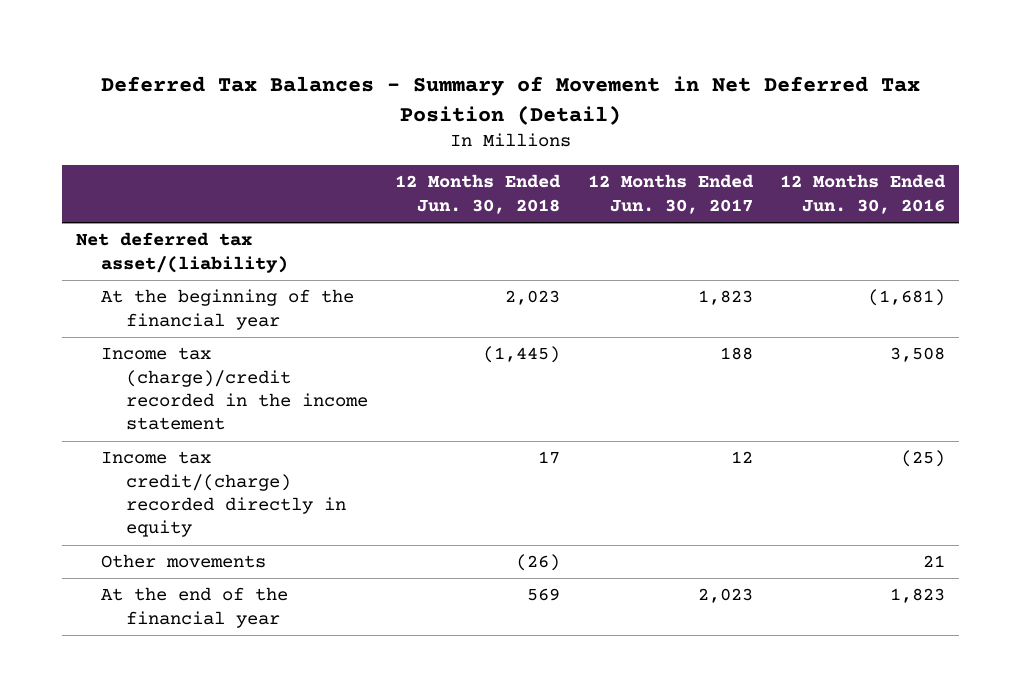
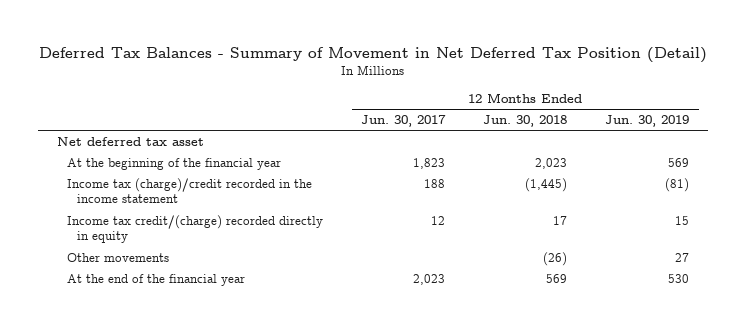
[780,174,947,214] 12 Months Ended Jun. 30, 2016 -> none
none -> [605,114,690,127] Jun. 30, 2019
[75,232,288,273] Net deferred tax asset/(liability) -> [56,136,204,146] Net deferred tax asset

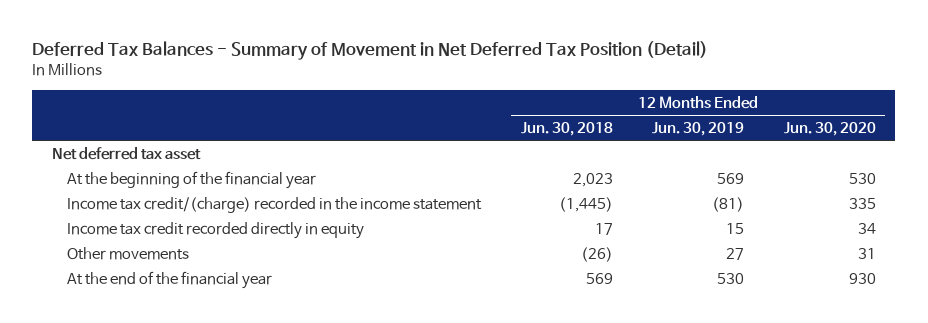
[361,114,447,127] Jun. 30, 2017 -> none
none -> [783,121,876,136] Jun. 30, 2020
[67,177,313,204] Income tax (charge)/credit recorded in the income statement -> [67,196,483,213] Income tax credit/(charge) recorded in the income statement
[67,214,324,244] Income tax credit/(charge) recorded directly in equity -> [67,221,365,239] Income tax credit recorded directly in equity

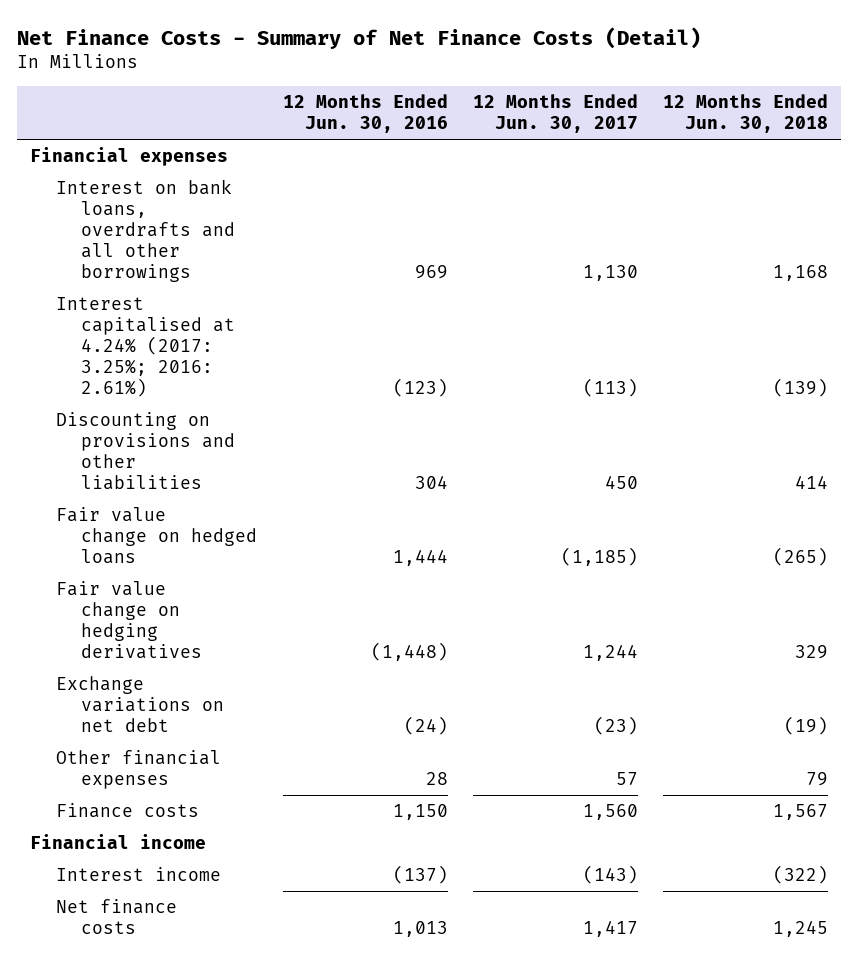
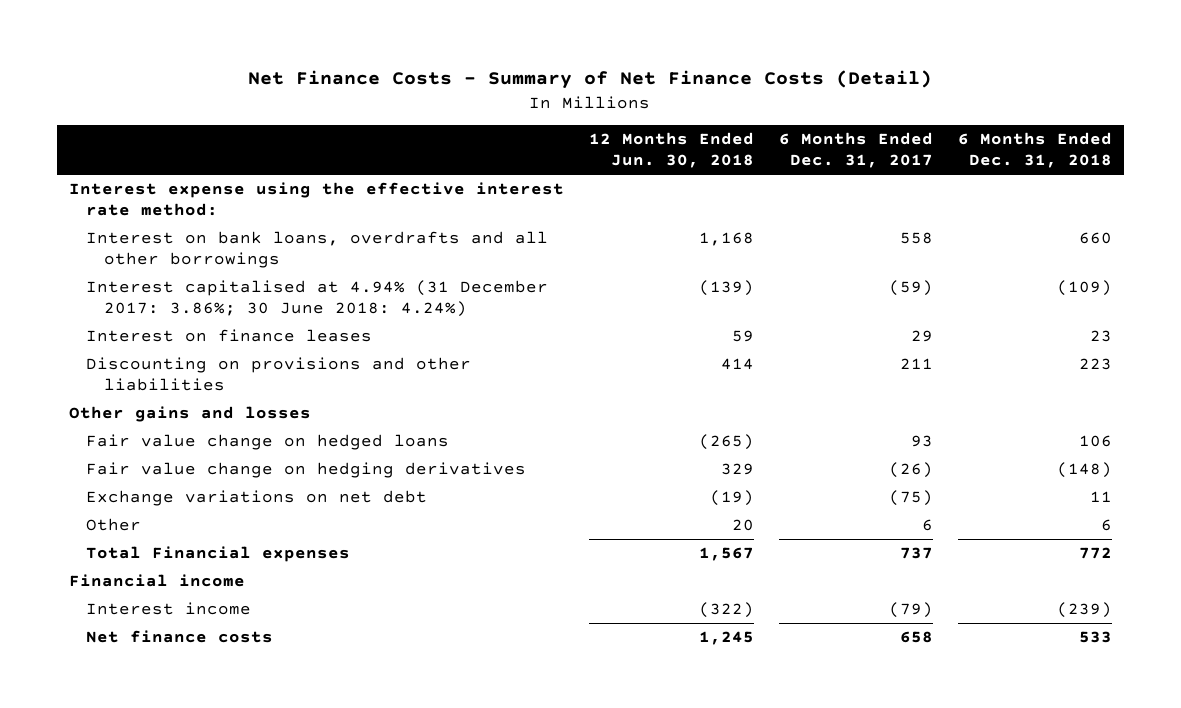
[282,94,448,134] 12 Months Ended Jun. 30, 2016 -> none
[472,94,638,134] 12 Months Ended Jun. 30, 2017 -> none
none -> [778,132,933,169] 6 Months Ended Dec. 31, 2017
none -> [957,132,1112,169] 6 Months Ended Dec. 31, 2018
[29,147,228,167] Financial expenses -> none
none -> [69,182,565,217] Interest expense using the effective interest rate method:
[55,297,236,398] Interest capitalised at 4.24% (2017: 3.25%; 2016: 2.61%) -> [86,280,549,318] Interest capitalised at 4.94% (31 December 2017: 3.86%; 30 June 2018: 4.24%)
none -> [86,329,373,343] Interest on finance leases
none -> [69,406,312,423] Other gains and losses
[55,750,221,790] Other financial expenses -> [86,518,142,532] Other
[806,772,829,787] 79 -> [731,519,754,532] 20
[55,803,199,819] Finance costs -> [86,546,351,563] Total Financial expenses

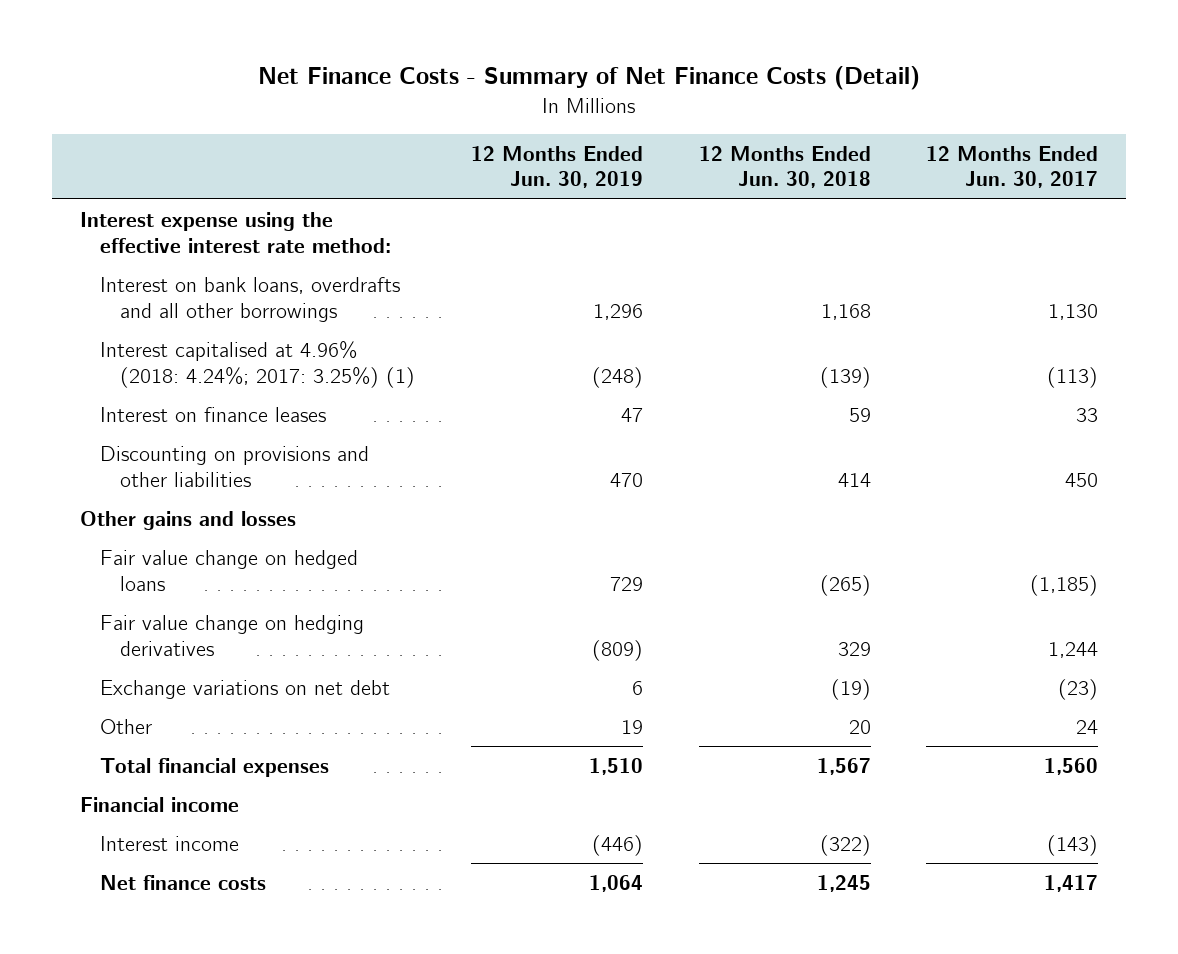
[778,132,933,169] 6 Months Ended Dec. 31, 2017 -> none
[957,132,1112,169] 6 Months Ended Dec. 31, 2018 -> none
none -> [470,145,643,189] 12 Months Ended Jun. 30, 2019
none -> [926,145,1099,189] 12 Months Ended Jun. 30, 2017
[86,280,549,318] Interest capitalised at 4.94% (31 December 2017: 3.86%; 30 June 2018: 4.24%) -> [99,340,415,388] Interest capitalised at 4.96% (2018: 4.24%; 2017: 3.25%) (1)
[86,546,351,563] Total Financial expenses -> [99,757,329,777] Total financial expenses

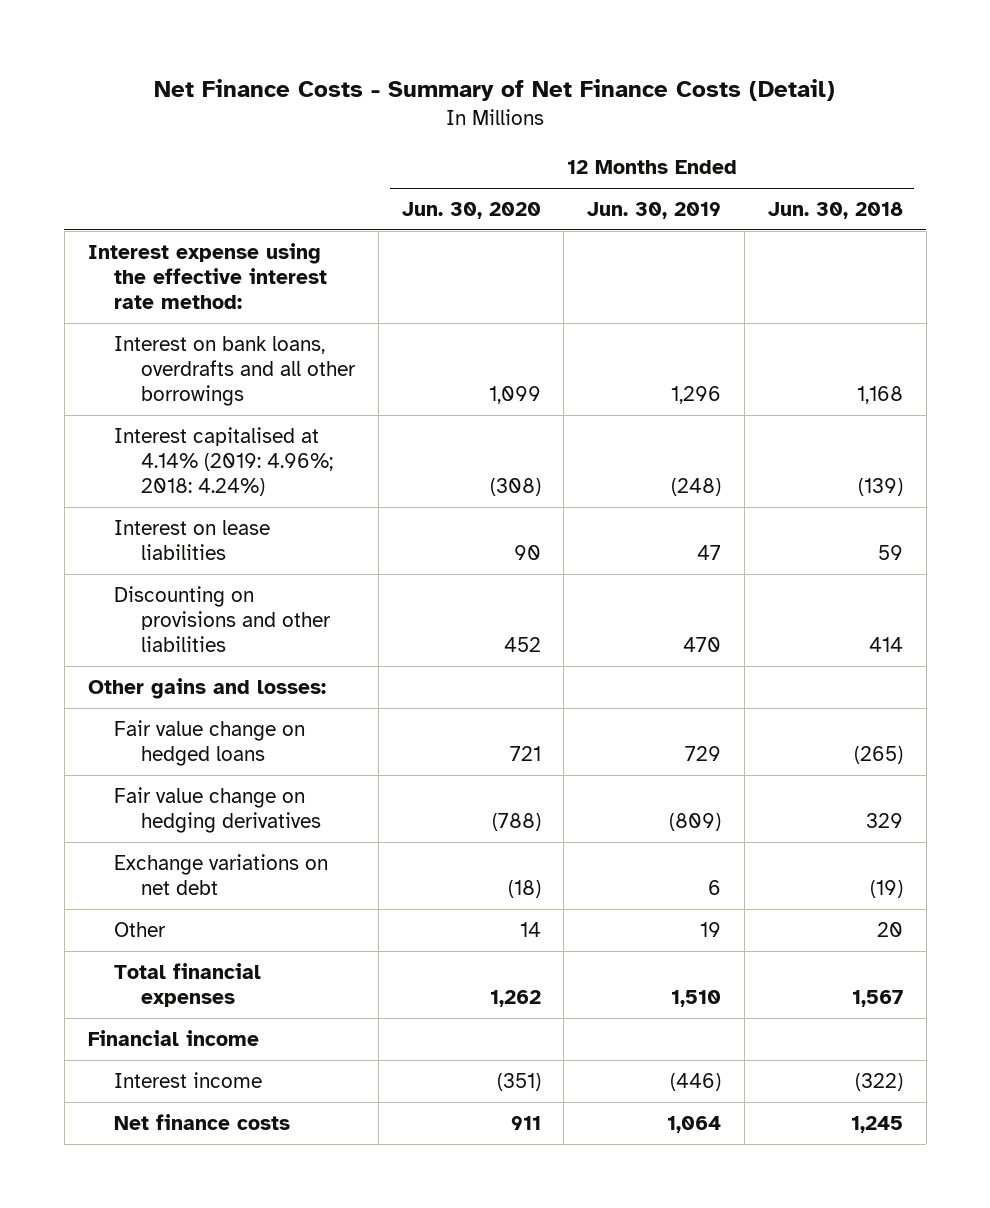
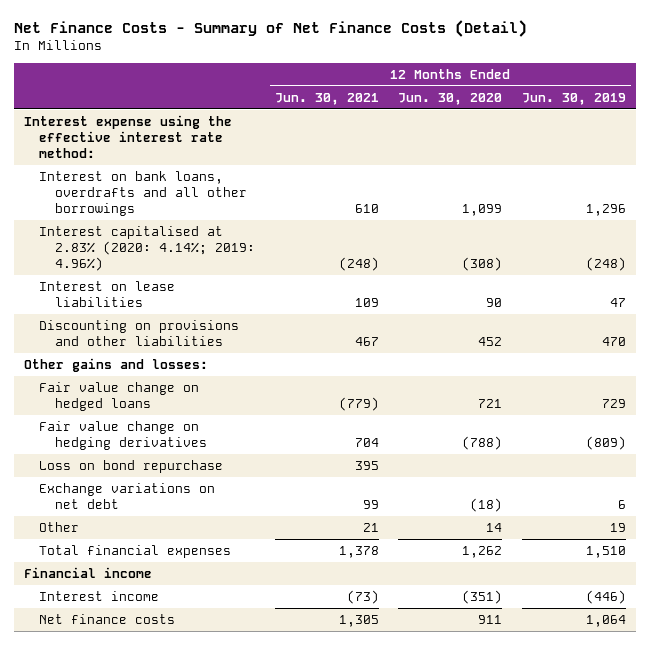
[767,202,903,220] Jun. 30, 2018 -> none
none -> [274,92,379,105] Jun. 30, 2021
[114,427,333,497] Interest capitalised at 4.14% (2019: 4.96%; 2018: 4.24%) -> [39,225,255,271] Interest capitalised at 2.83% (2020: 4.14%; 2019: 4.96%)
none -> [39,459,224,473] Loss on bond repurchase

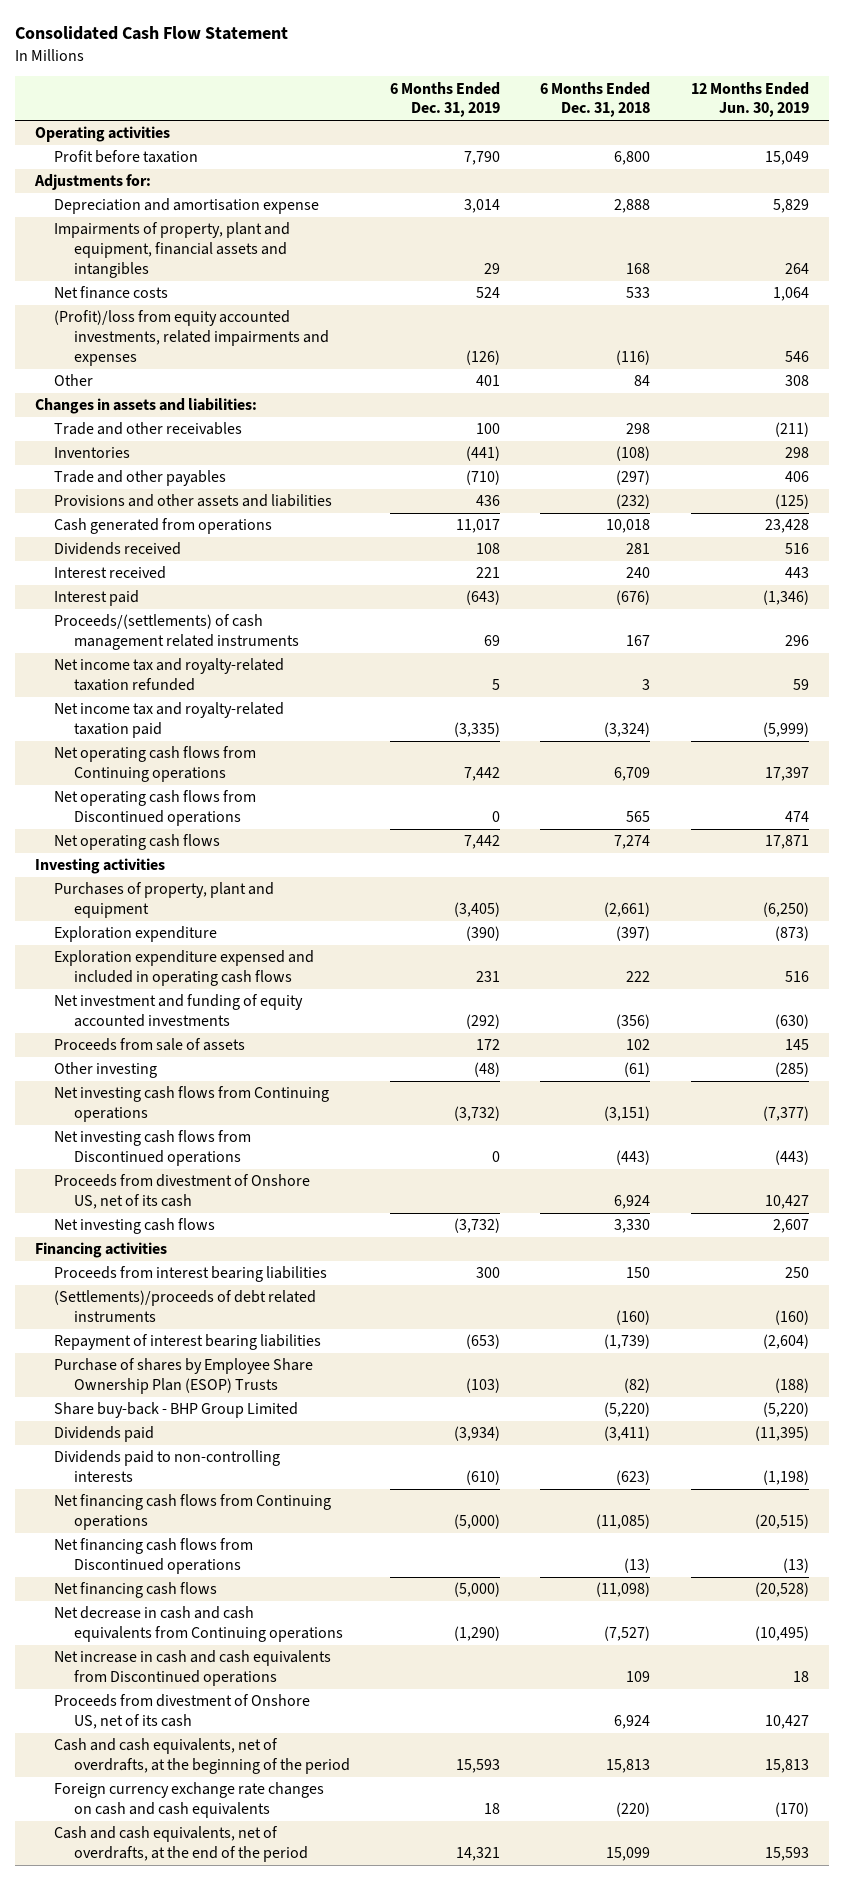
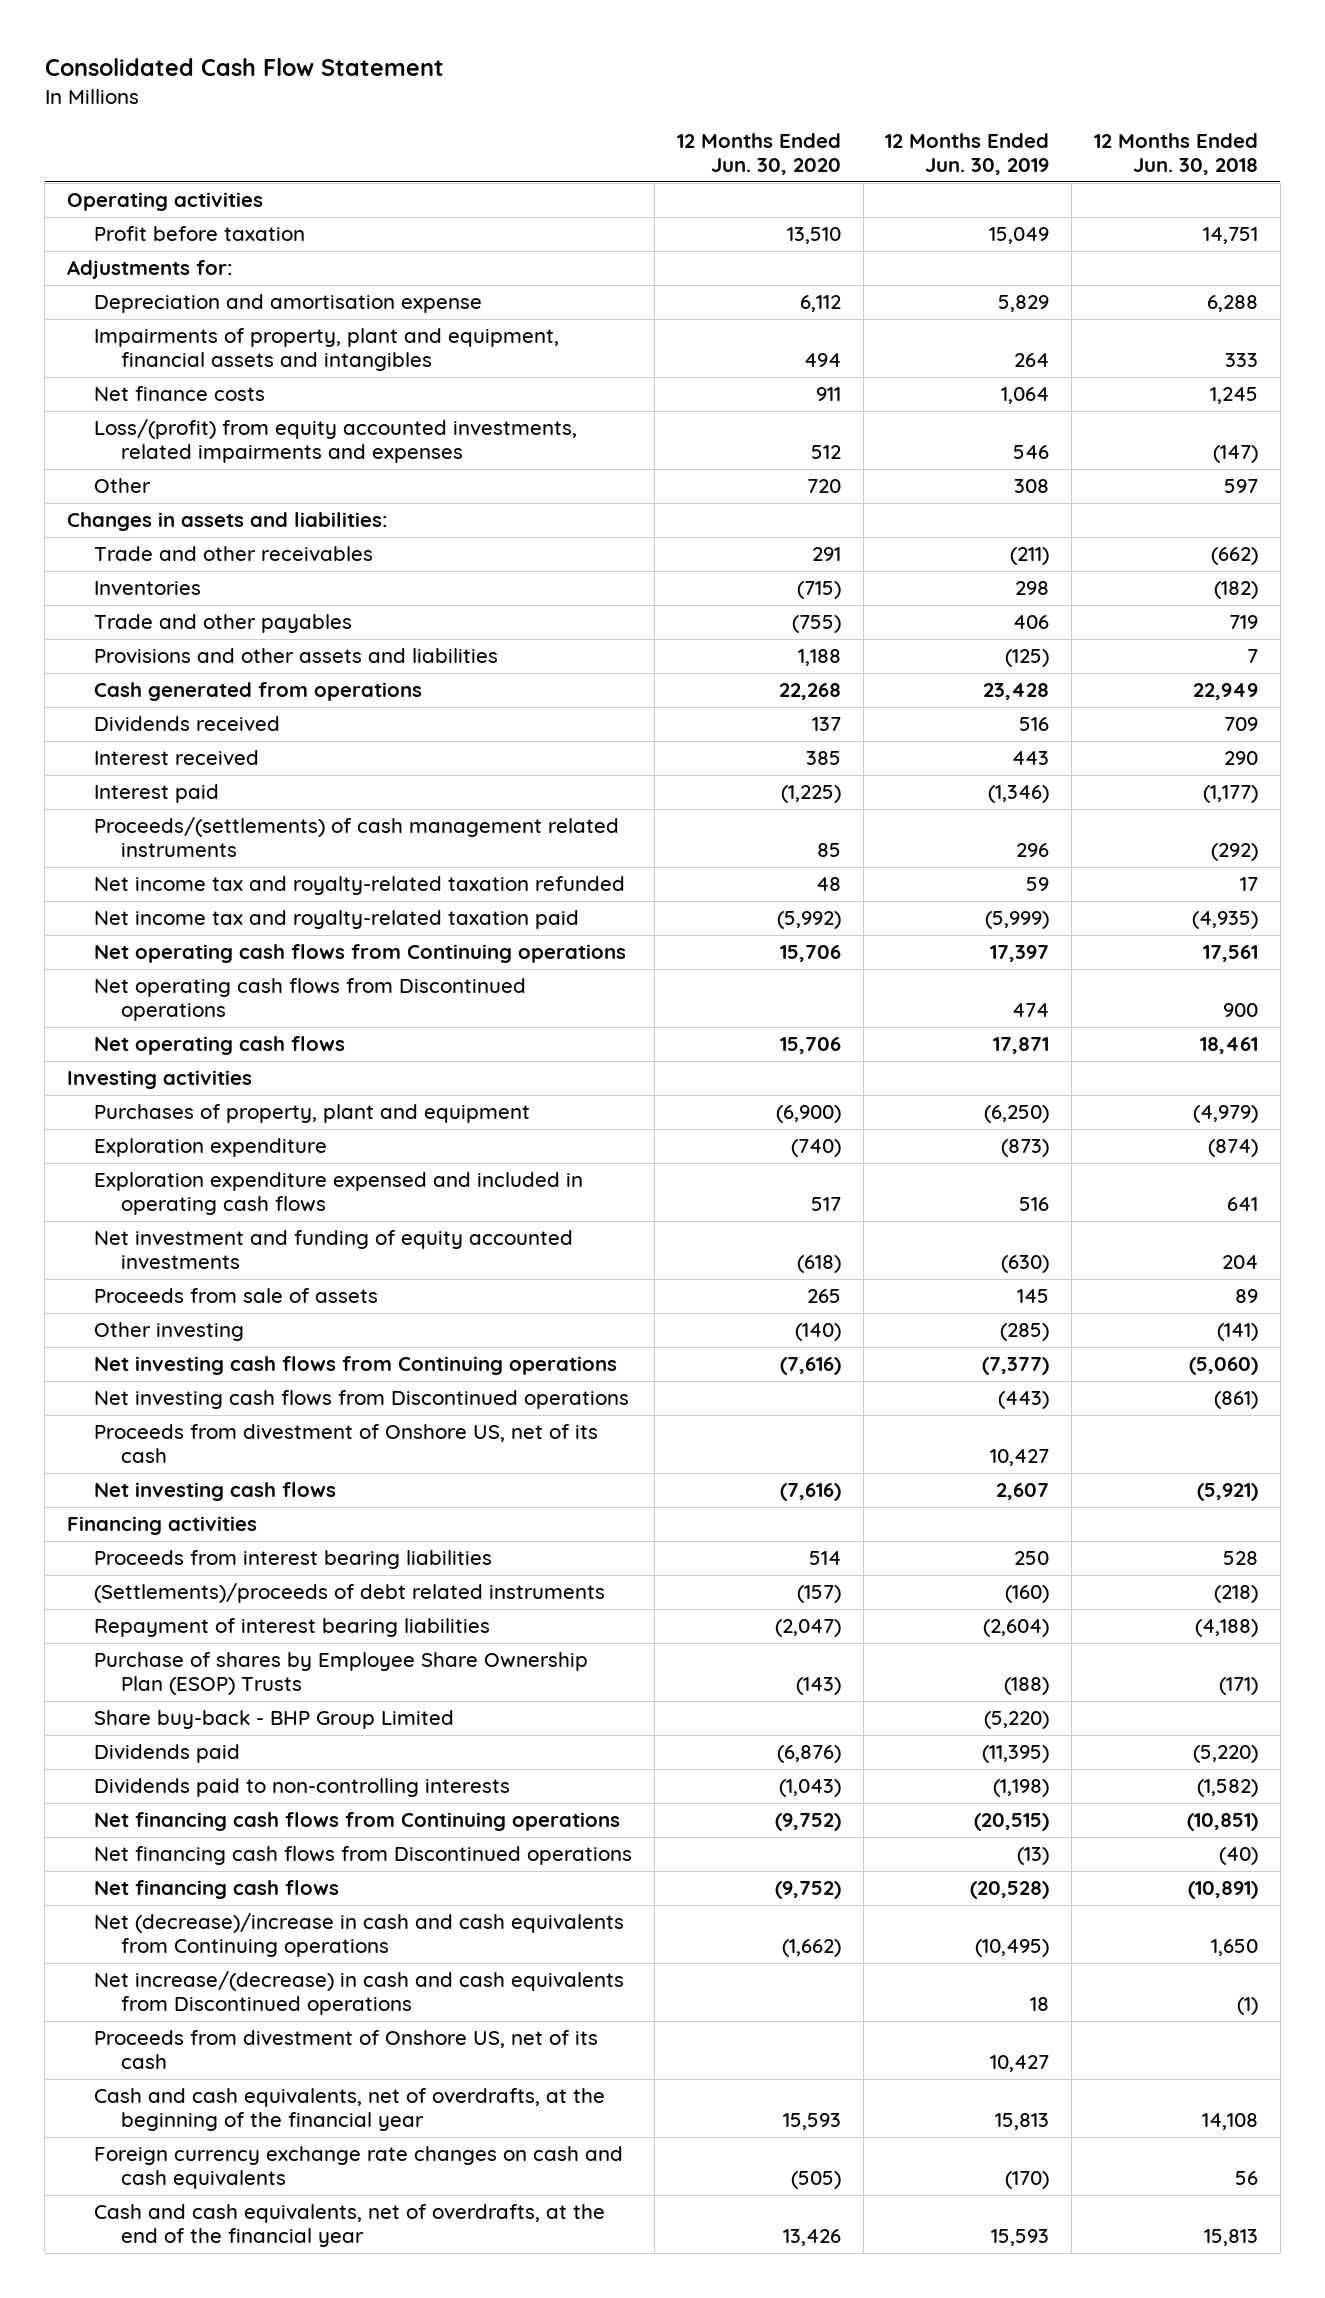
[389,81,500,118] 6 Months Ended Dec. 31, 2019 -> none
[540,81,651,118] 6 Months Ended Dec. 31, 2018 -> none
none -> [676,132,841,175] 12 Months Ended Jun. 30, 2020
none -> [1094,132,1259,175] 12 Months Ended Jun. 30, 2018
[54,310,329,366] (Profit)/loss from equity accounted investments, related impairments and expenses -> [94,419,578,464] Loss/(profit) from equity accounted investments, related impairments and expenses
[54,1606,343,1642] Net decrease in cash and cash equivalents from Continuing operations -> [94,1913,625,1958] Net (decrease)/increase in cash and cash equivalents from Continuing operations
[54,1650,332,1686] Net increase in cash and cash equivalents from Discontinued operations -> [94,1971,625,2016] Net increase/(decrease) in cash and cash equivalents from Discontinued operations
[54,1738,350,1774] Cash and cash equivalents, net of overdrafts, at the beginning of the period -> [94,2088,606,2132] Cash and cash equivalents, net of overdrafts, at the beginning of the financial year
[54,1826,308,1862] Cash and cash equivalents, net of overdrafts, at the end of the period -> [94,2204,606,2248] Cash and cash equivalents, net of overdrafts, at the end of the financial year

